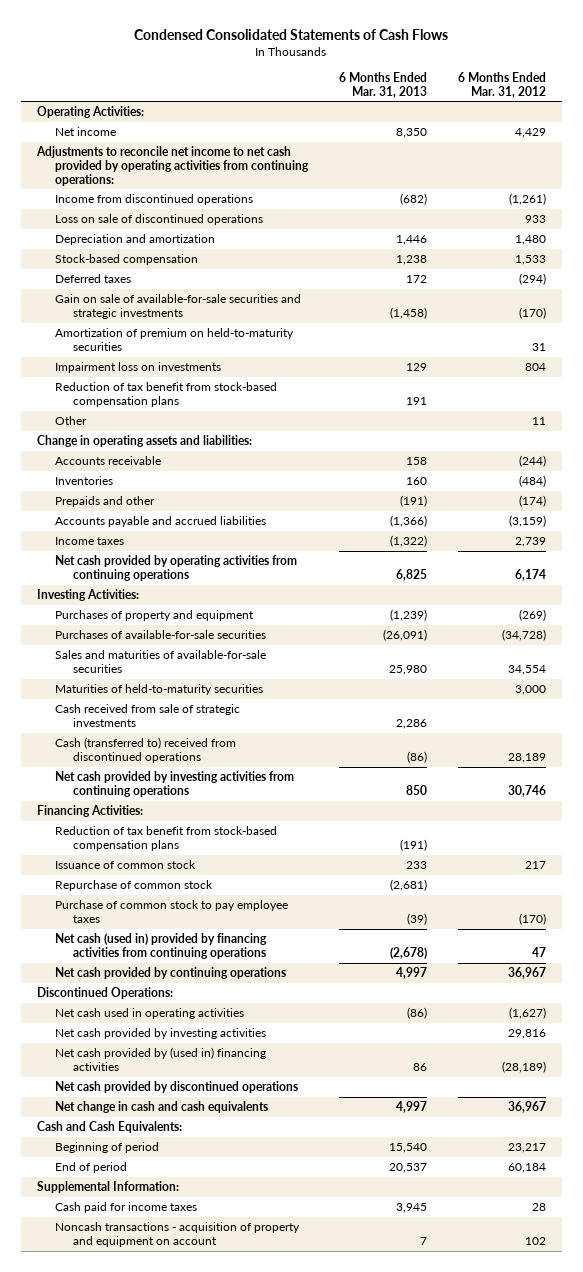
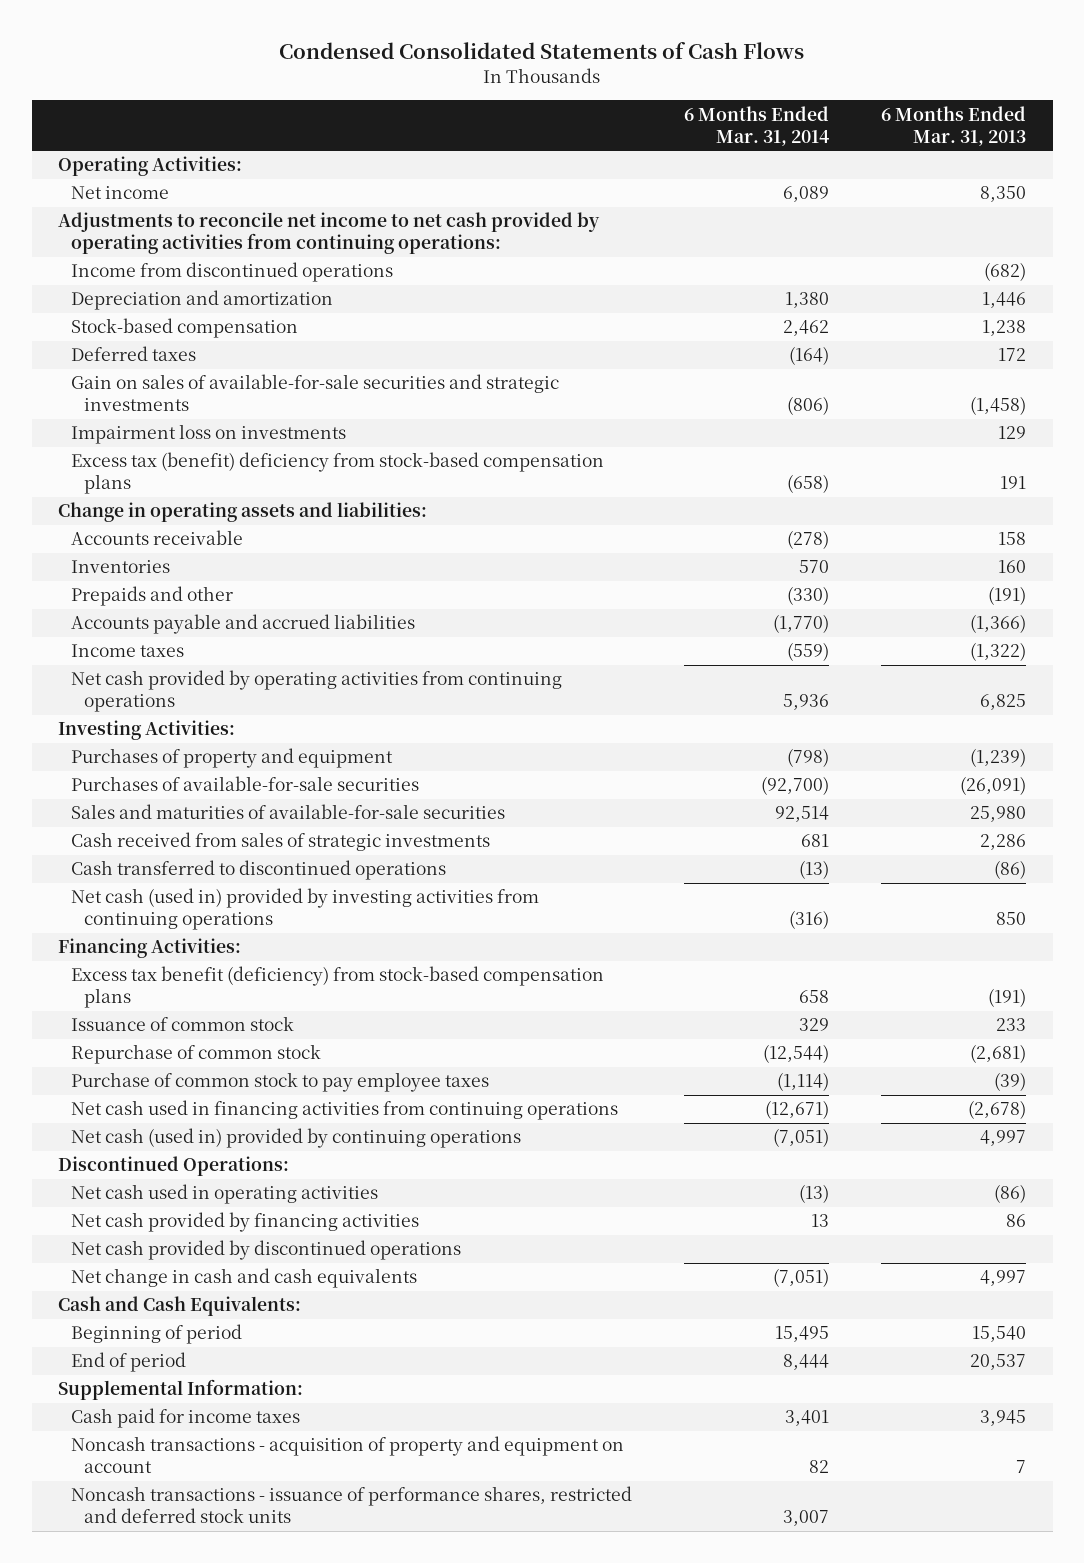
[457,71,546,98] 6 Months Ended Mar. 31, 2012 -> none
none -> [684,105,830,146] 6 Months Ended Mar. 31, 2014
[54,214,263,226] Loss on sale of discontinued operations -> none
[54,328,294,351] Amortization of premium on held-to-maturity securities -> none
[54,294,301,319] Gain on sale of available-for-sale securities and strategic investments -> [70,374,559,412] Gain on sales of available-for-sale securities and strategic investments
[54,416,87,426] Other -> none
[54,382,277,407] Reduction of tax benefit from stock-based compensation plans -> [70,452,604,495] Excess tax (benefit) deficiency from stock-based compensation plans
[54,684,263,696] Maturities of held-to-maturity securities -> none
[54,704,240,727] Cash received from sale of strategic investments -> [70,832,490,852] Cash received from sales of strategic investments
[54,737,236,763] Cash (transferred to) received from discontinued operations -> [70,860,446,881] Cash transferred to discontinued operations
[54,771,294,797] Net cash provided by investing activities from continuing operations -> [70,888,539,931] Net cash (used in) provided by investing activities from continuing operations
[54,826,277,851] Reduction of tax benefit from stock-based compensation plans -> [70,966,604,1009] Excess tax benefit (deficiency) from stock-based compensation plans
[54,933,267,959] Net cash (used in) provided by financing activities from continuing operations -> [70,1100,618,1121] Net cash used in financing activities from continuing operations
[54,967,286,980] Net cash provided by continuing operations -> [70,1128,521,1149] Net cash (used in) provided by continuing operations
[54,1028,266,1040] Net cash provided by investing activities -> none
[54,1047,266,1071] Net cash provided by (used in) financing activities -> [70,1212,419,1233] Net cash provided by financing activities
none -> [70,1486,632,1524] Noncash transactions - issuance of performance shares, restricted and deferred stock units

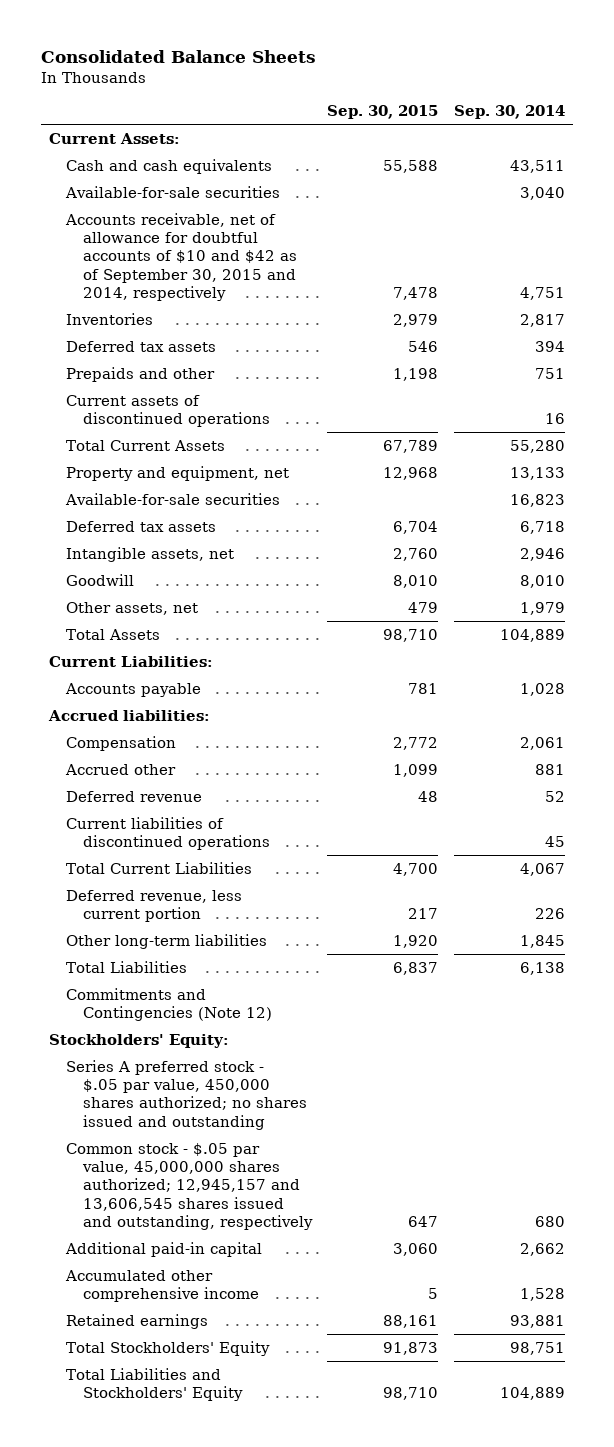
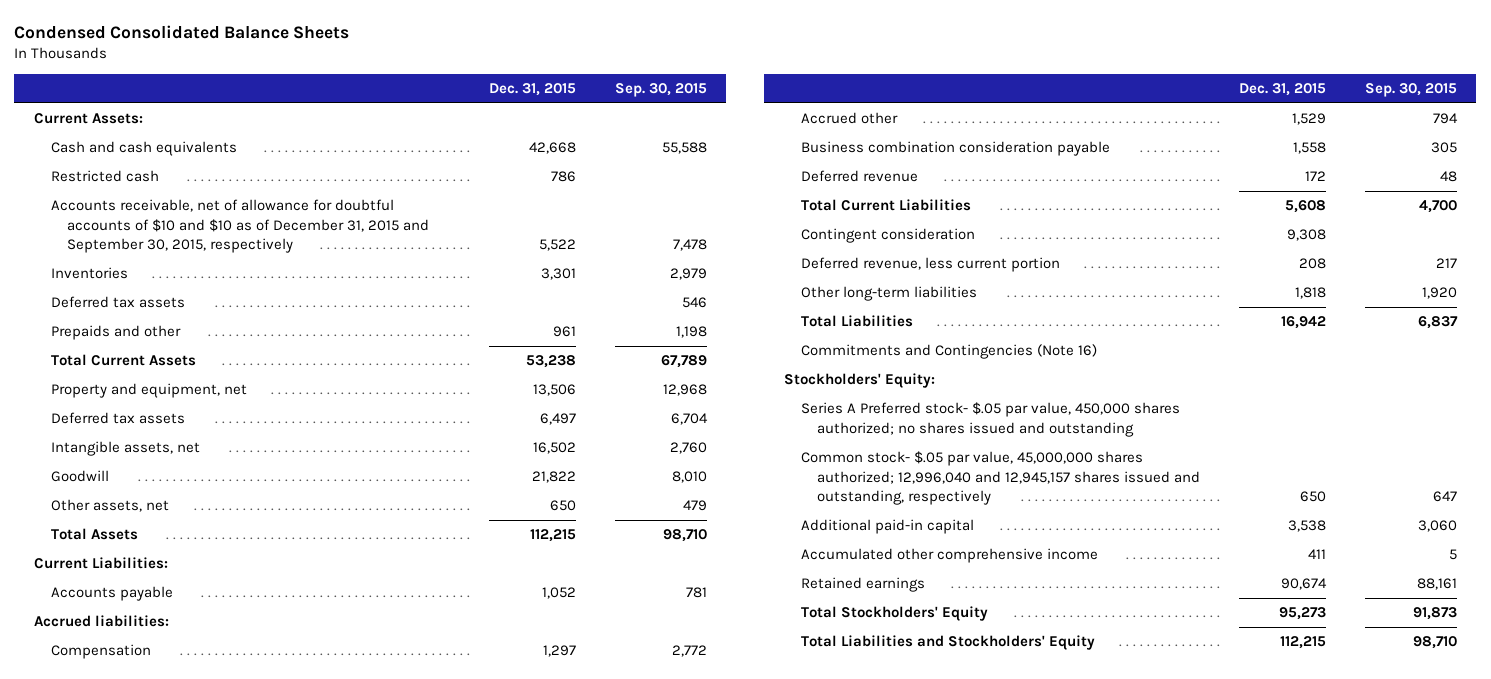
[41,50,317,64] Consolidated Balance Sheets -> [14,24,350,39] Condensed Consolidated Balance Sheets
[454,105,566,120] Sep. 30, 2014 -> none
none -> [489,82,577,96] Dec. 31, 2015
[64,185,280,198] Available-for-sale securities -> none
none -> [50,170,159,183] Restricted cash
[64,212,297,302] Accounts receivable, net of allowance for doubtful accounts of $10 and $42 as of September 30, 2015 and 2014, respectively -> [50,199,430,254] Accounts receivable, net of allowance for doubtful accounts of $10 and $10 as of December 31, 2015 and September 30, 2015, respectively
[65,394,270,428] Current assets of discontinued operations -> none
[64,492,280,505] Available-for-sale securities -> none
[393,763,439,777] 1,099 -> [1433,113,1459,125] 794
none -> [800,141,1110,157] Business combination consideration payable
[65,816,270,851] Current liabilities of discontinued operations -> none
none -> [800,228,975,244] Contingent consideration
[65,987,272,1022] Commitments and Contingencies (Note 12) -> [800,344,1097,360] Commitments and Contingencies (Note 16)
[65,1059,307,1130] Series A preferred stock - $.05 par value, 450,000 shares authorized; no shares issued and outstanding -> [800,402,1180,437] Series A Preferred stock- $.05 par value, 450,000 shares authorized; no shares issued and outstanding
[65,1142,313,1231] Common stock - $.05 par value, 45,000,000 shares authorized; 12,945,157 and 13,606,545 shares issued and outstanding, respectively -> [800,451,1201,506] Common stock- $.05 par value, 45,000,000 shares authorized; 12,996,040 and 12,945,157 shares issued and outstanding, respectively

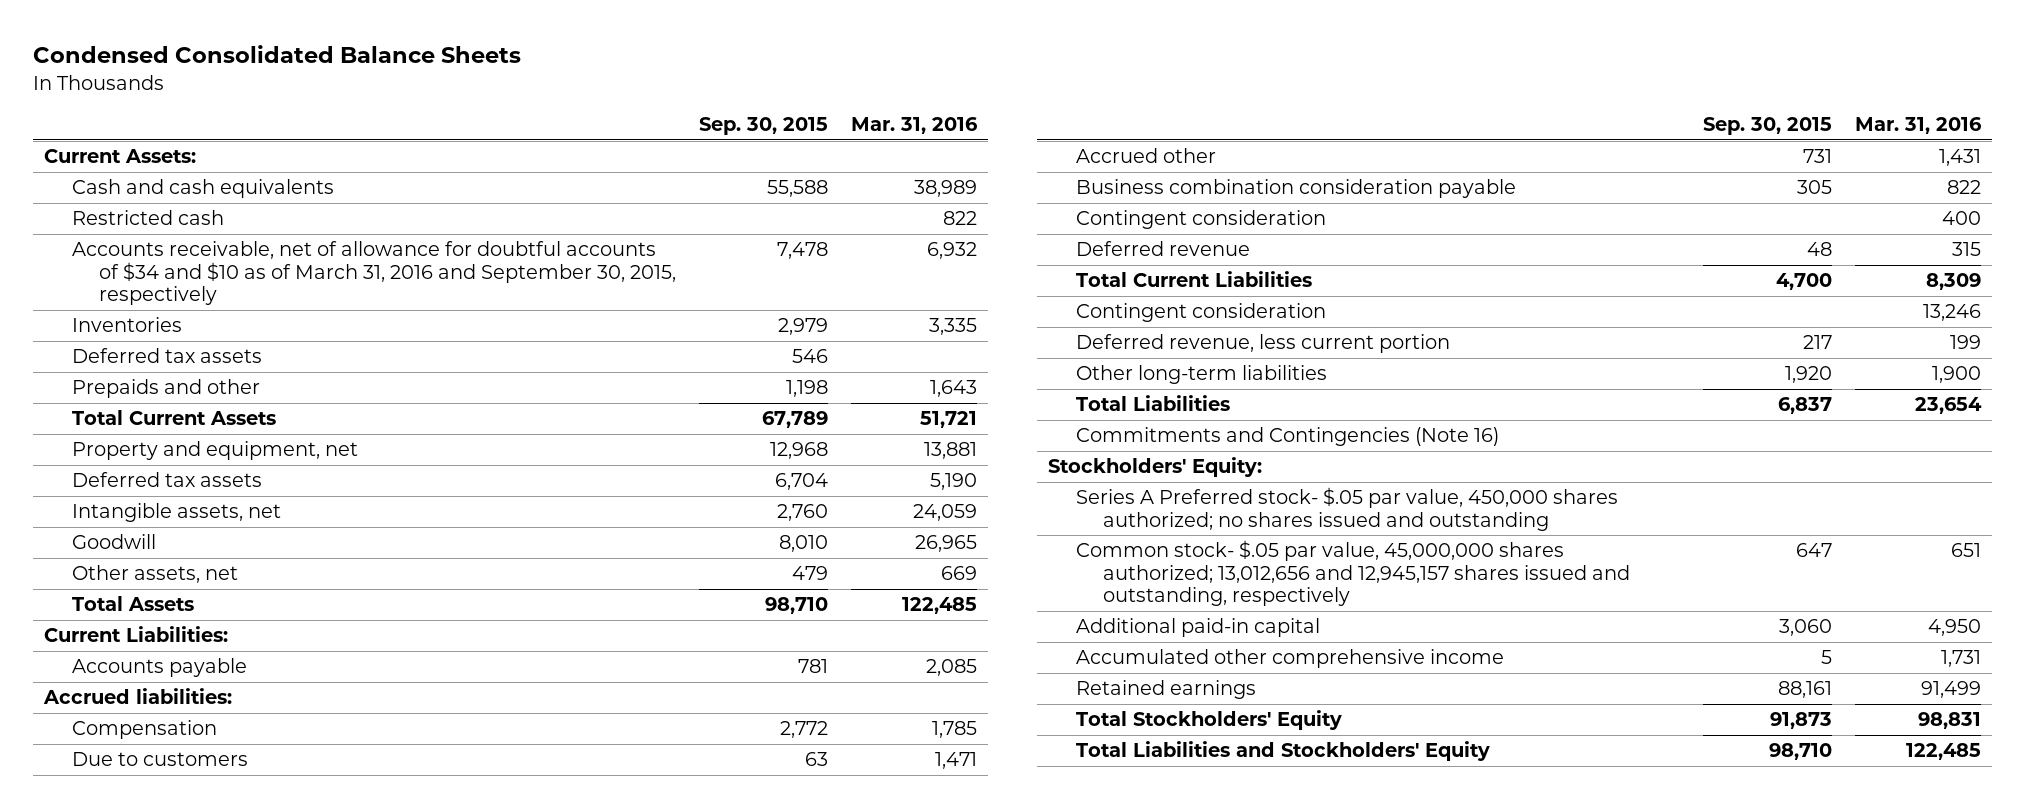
[489,82,577,96] Dec. 31, 2015 -> none
none -> [850,117,978,135] Mar. 31, 2016
[50,199,430,254] Accounts receivable, net of allowance for doubtful accounts of $10 and $10 as of December 31, 2015 and September 30, 2015, respectively -> [71,241,677,306] Accounts receivable, net of allowance for doubtful accounts of $34 and $10 as of March 31, 2016 and September 30, 2015, respectively
none -> [71,752,248,767] Due to customers
[1433,113,1459,125] 794 -> [1802,149,1832,164] 731
none -> [1075,210,1326,230] Contingent consideration
[800,451,1201,506] Common stock- $.05 par value, 45,000,000 shares authorized; 12,996,040 and 12,945,157 shares issued and outstanding, respectively -> [1075,540,1631,607] Common stock- $.05 par value, 45,000,000 shares authorized; 13,012,656 and 12,945,157 shares issued and outstanding, respectively

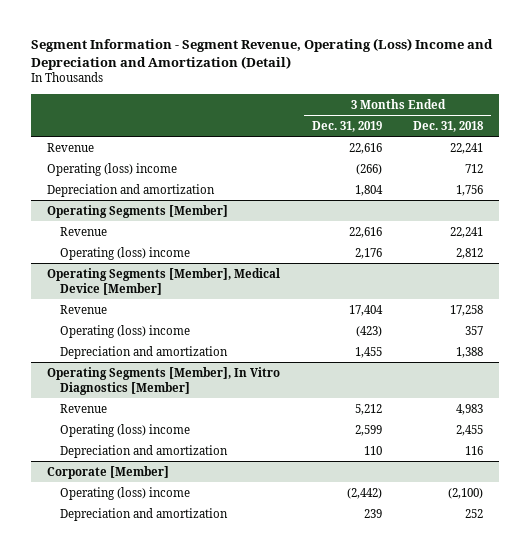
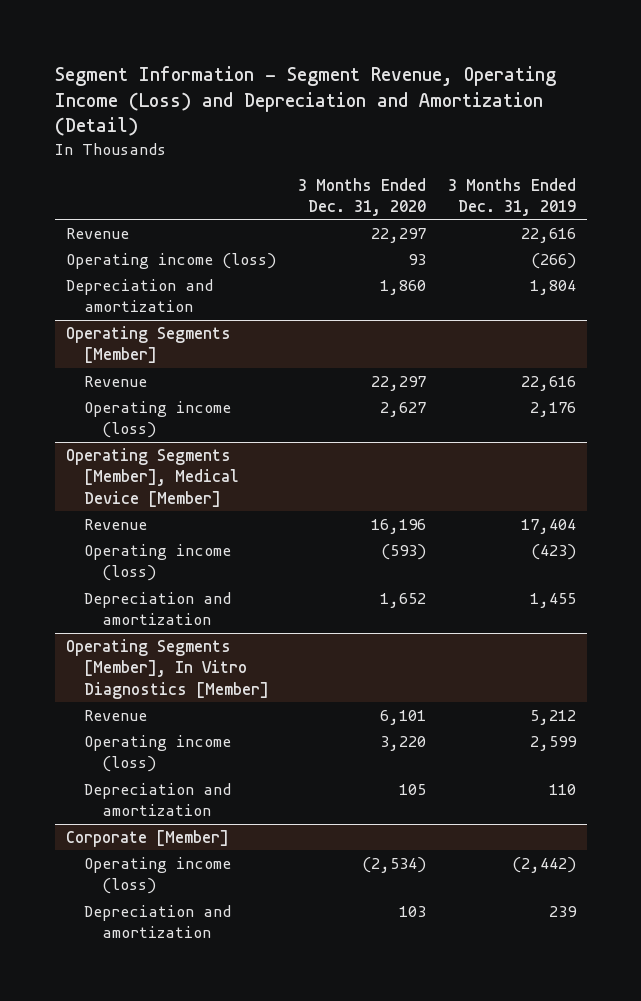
[31,38,494,70] Segment Information - Segment Revenue, Operating (Loss) Income and Depreciation and Amortization (Detail) -> [54,65,556,137] Segment Information - Segment Revenue, Operating Income (Loss) and Depreciation and Amortization (Detail)
[413,120,485,132] Dec. 31, 2018 -> none
none -> [297,177,426,217] 3 Months Ended Dec. 31, 2020
[47,162,178,176] Operating (loss) income -> [65,252,276,269] Operating income (loss)
[59,246,190,260] Operating (loss) income -> [83,400,231,439] Operating income (loss)
[59,324,190,338] Operating (loss) income -> [83,543,231,582] Operating income (loss)
[59,423,190,437] Operating (loss) income -> [83,734,231,773] Operating income (loss)
[59,486,190,500] Operating (loss) income -> [83,856,231,895] Operating income (loss)

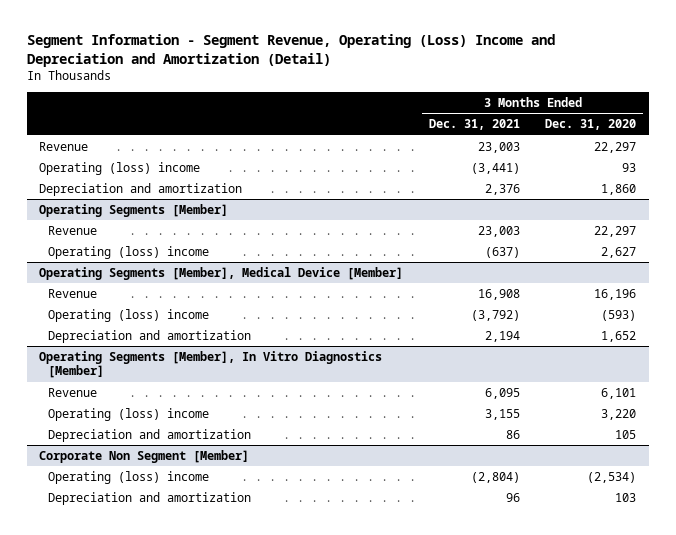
[54,65,556,137] Segment Information - Segment Revenue, Operating Income (Loss) and Depreciation and Amortization (Detail) -> [26,34,555,67] Segment Information - Segment Revenue, Operating (Loss) Income and Depreciation and Amortization (Detail)
[447,177,576,217] 3 Months Ended Dec. 31, 2019 -> none
none -> [428,119,520,131] Dec. 31, 2021
[65,252,276,269] Operating income (loss) -> [39,161,201,175] Operating (loss) income
[83,400,231,439] Operating income (loss) -> [48,245,210,259] Operating (loss) income
[83,543,231,582] Operating income (loss) -> [48,308,210,322] Operating (loss) income
[83,734,231,773] Operating income (loss) -> [48,407,210,421] Operating (loss) income
[65,829,229,847] Corporate [Member] -> [39,449,250,463] Corporate Non Segment [Member]
[83,856,231,895] Operating income (loss) -> [48,470,210,484] Operating (loss) income

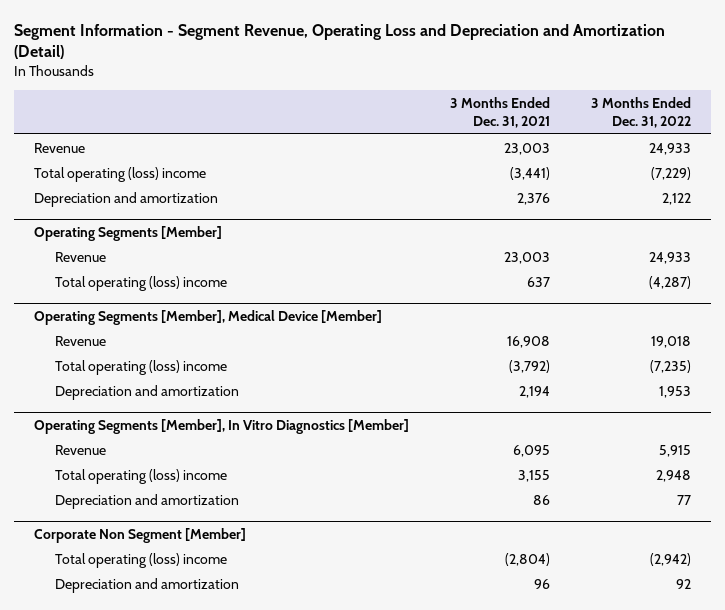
[26,34,555,67] Segment Information - Segment Revenue, Operating (Loss) Income and Depreciation and Amortization (Detail) -> [13,23,665,60] Segment Information - Segment Revenue, Operating Loss and Depreciation and Amortization (Detail)
[545,119,637,131] Dec. 31, 2020 -> none
none -> [590,96,691,128] 3 Months Ended Dec. 31, 2022
[39,161,201,175] Operating (loss) income -> [34,166,207,182] Total operating (loss) income
[48,245,210,259] Operating (loss) income -> [55,275,228,291] Total operating (loss) income
[484,246,520,258] (637) -> [527,276,551,287] 637
[48,308,210,322] Operating (loss) income -> [55,359,228,375] Total operating (loss) income
[48,407,210,421] Operating (loss) income -> [55,468,228,484] Total operating (loss) income
[48,470,210,484] Operating (loss) income -> [55,552,228,568] Total operating (loss) income

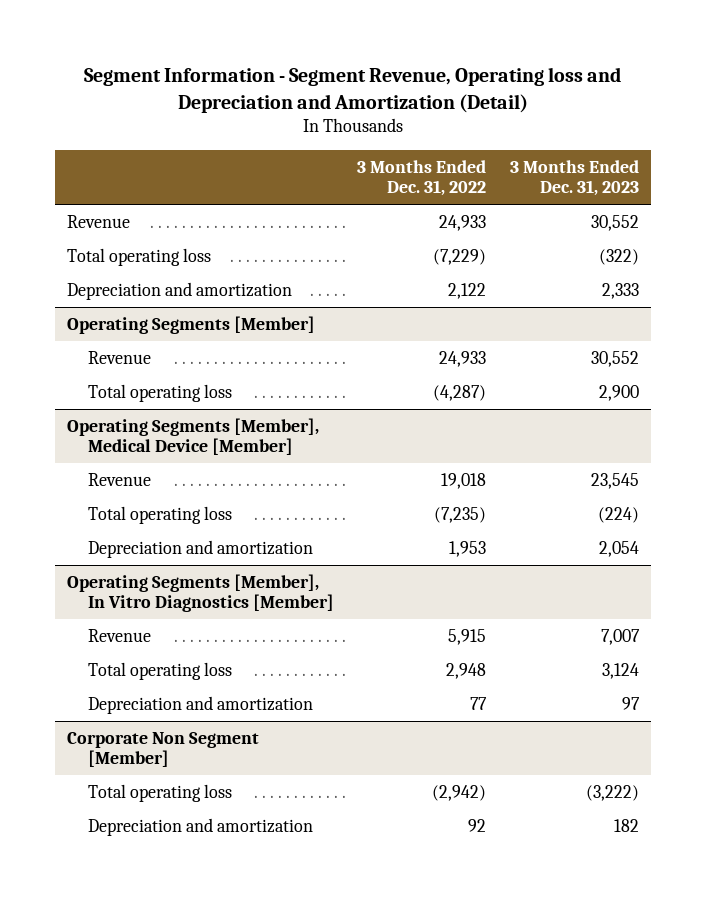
[13,23,665,60] Segment Information - Segment Revenue, Operating Loss and Depreciation and Amortization (Detail) -> [83,67,621,113] Segment Information - Segment Revenue, Operating loss and Depreciation and Amortization (Detail)
[450,96,551,128] 3 Months Ended Dec. 31, 2021 -> none
none -> [509,159,639,196] 3 Months Ended Dec. 31, 2023
[34,166,207,182] Total operating (loss) income -> [66,247,211,266] Total operating loss
[55,275,228,291] Total operating (loss) income -> [88,383,233,402] Total operating loss
[55,359,228,375] Total operating (loss) income -> [88,505,233,524] Total operating loss
[55,468,228,484] Total operating (loss) income -> [88,661,233,680] Total operating loss
[55,552,228,568] Total operating (loss) income -> [88,783,233,802] Total operating loss

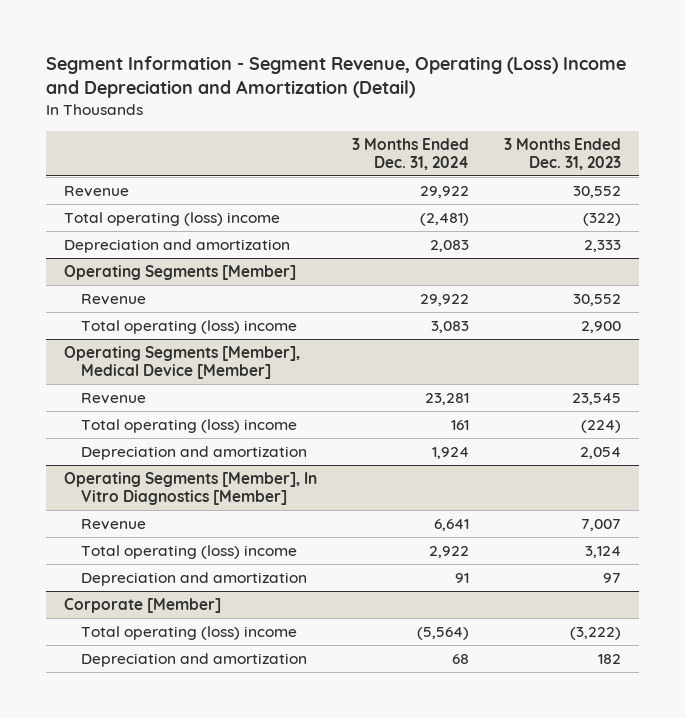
[83,67,621,113] Segment Information - Segment Revenue, Operating loss and Depreciation and Amortization (Detail) -> [45,56,626,99] Segment Information - Segment Revenue, Operating (Loss) Income and Depreciation and Amortization (Detail)
[357,159,487,196] 3 Months Ended Dec. 31, 2022 -> none
none -> [351,137,469,170] 3 Months Ended Dec. 31, 2024
[66,247,211,266] Total operating loss -> [63,212,280,227] Total operating (loss) income
[88,383,233,402] Total operating loss -> [80,320,297,335] Total operating (loss) income
[88,505,233,524] Total operating loss -> [80,419,297,434] Total operating (loss) income
[88,661,233,680] Total operating loss -> [80,545,297,560] Total operating (loss) income
[66,731,259,768] Corporate Non Segment [Member] -> [63,598,221,614] Corporate [Member]
[88,783,233,802] Total operating loss -> [80,626,297,641] Total operating (loss) income

